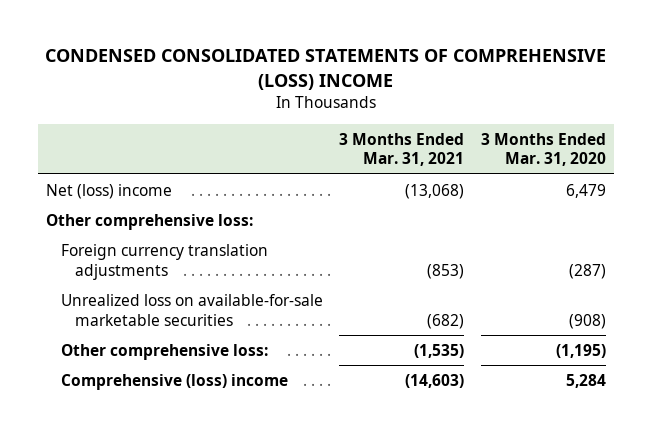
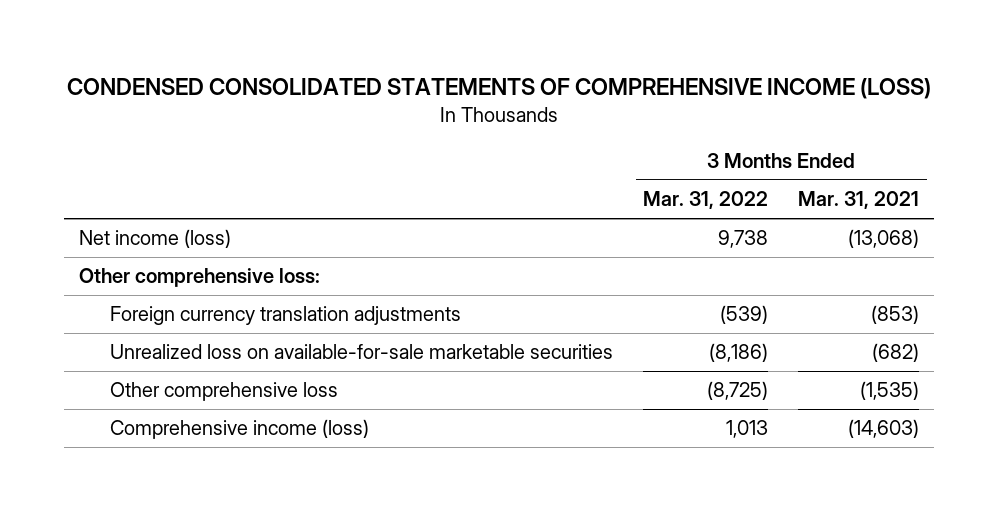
[44,49,606,90] CONDENSED CONSOLIDATED STATEMENTS OF COMPREHENSIVE (LOSS) INCOME -> [67,77,932,99] CONDENSED CONSOLIDATED STATEMENTS OF COMPREHENSIVE INCOME (LOSS)
[480,132,606,167] 3 Months Ended Mar. 31, 2020 -> none
none -> [643,191,769,210] Mar. 31, 2022
[46,183,173,199] Net (loss) income -> [79,229,232,249] Net income (loss)
[60,343,268,360] Other comprehensive loss: -> [110,382,339,402] Other comprehensive loss
[60,373,288,390] Comprehensive (loss) income -> [110,419,370,440] Comprehensive income (loss)

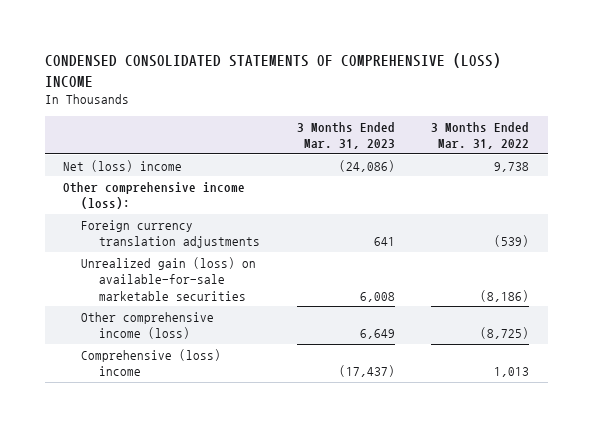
[67,77,932,99] CONDENSED CONSOLIDATED STATEMENTS OF COMPREHENSIVE INCOME (LOSS) -> [45,53,502,87] CONDENSED CONSOLIDATED STATEMENTS OF COMPREHENSIVE (LOSS) INCOME
[798,191,920,210] Mar. 31, 2021 -> none
none -> [296,121,395,150] 3 Months Ended Mar. 31, 2023
[79,229,232,249] Net income (loss) -> [63,159,183,172] Net (loss) income
[79,268,321,288] Other comprehensive loss: -> [63,181,246,210] Other comprehensive income (loss):
[110,344,614,360] Unrealized loss on available-for-sale marketable securities -> [81,256,257,301] Unrealized gain (loss) on available-for-sale marketable securities
[110,382,339,402] Other comprehensive loss -> [81,311,215,340] Other comprehensive income (loss)
[110,419,370,440] Comprehensive income (loss) -> [81,348,222,377] Comprehensive (loss) income

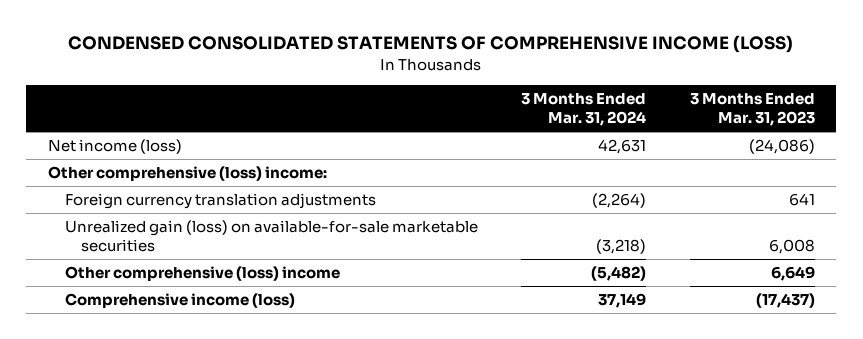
[45,53,502,87] CONDENSED CONSOLIDATED STATEMENTS OF COMPREHENSIVE (LOSS) INCOME -> [68,35,794,54] CONDENSED CONSOLIDATED STATEMENTS OF COMPREHENSIVE INCOME (LOSS)
[431,121,530,150] 3 Months Ended Mar. 31, 2022 -> none
none -> [521,92,647,127] 3 Months Ended Mar. 31, 2024
[63,159,183,172] Net (loss) income -> [47,138,182,154] Net income (loss)
[63,181,246,210] Other comprehensive income (loss): -> [47,165,327,181] Other comprehensive (loss) income:
[81,311,215,340] Other comprehensive income (loss) -> [64,265,340,281] Other comprehensive (loss) income
[81,348,222,377] Comprehensive (loss) income -> [64,292,295,308] Comprehensive income (loss)

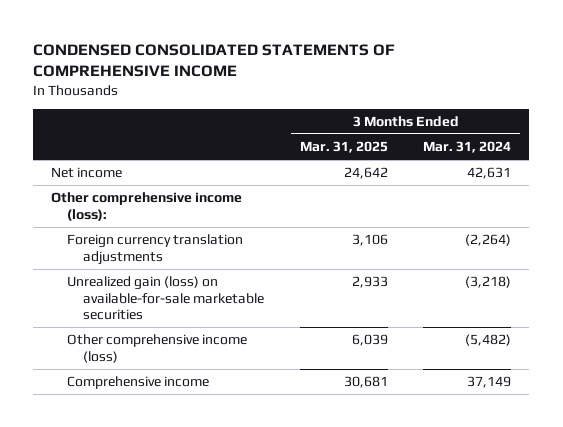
[68,35,794,54] CONDENSED CONSOLIDATED STATEMENTS OF COMPREHENSIVE INCOME (LOSS) -> [33,43,396,78] CONDENSED CONSOLIDATED STATEMENTS OF COMPREHENSIVE INCOME
[689,92,815,127] 3 Months Ended Mar. 31, 2023 -> none
none -> [299,141,388,154] Mar. 31, 2025
[47,138,182,154] Net income (loss) -> [51,167,123,179] Net income
[47,165,327,181] Other comprehensive (loss) income: -> [51,192,243,221] Other comprehensive income (loss):
[64,265,340,281] Other comprehensive (loss) income -> [67,334,248,363] Other comprehensive income (loss)
[64,292,295,308] Comprehensive income (loss) -> [67,376,210,390] Comprehensive income

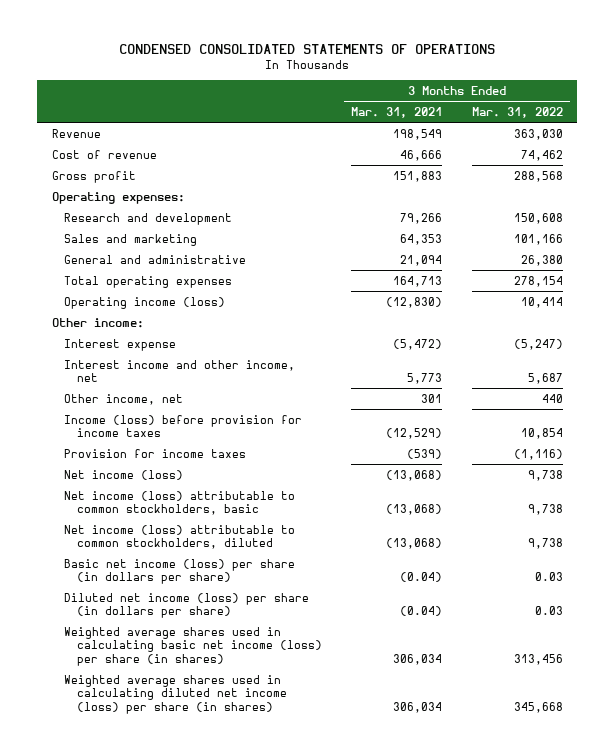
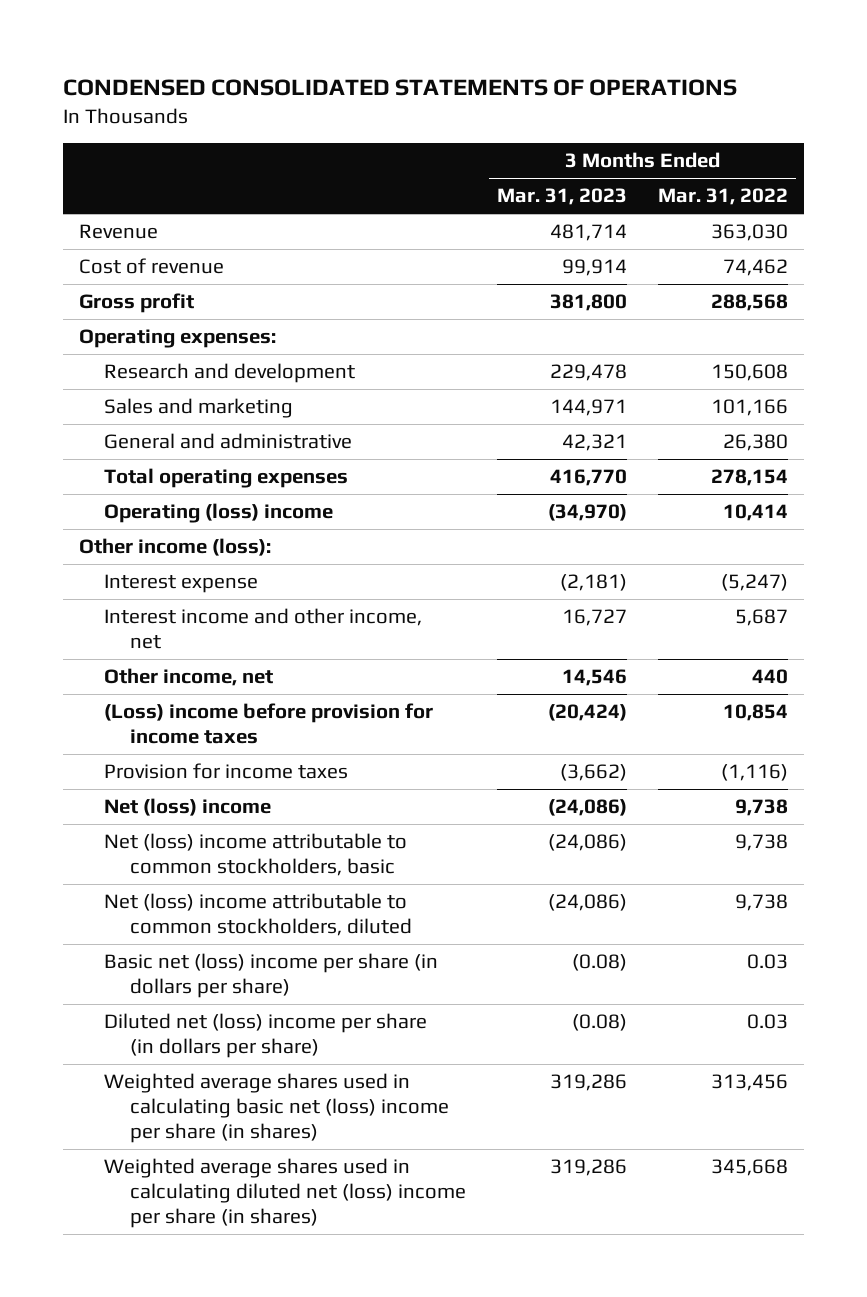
[351,106,443,118] Mar. 31, 2021 -> none
none -> [497,188,628,206] Mar. 31, 2023
[64,296,226,309] Operating income (loss) -> [104,503,334,524] Operating (loss) income
[51,317,144,328] Other income: -> [78,538,271,557] Other income (loss):
[64,414,303,438] Income (loss) before provision for income taxes -> [104,703,434,745] (Loss) income before provision for income taxes
[64,469,184,480] Net income (loss) -> [104,798,272,817] Net (loss) income
[64,490,296,516] Net income (loss) attributable to common stockholders, basic -> [104,833,408,877] Net (loss) income attributable to common stockholders, basic
[64,524,296,550] Net income (loss) attributable to common stockholders, diluted -> [104,893,413,937] Net (loss) income attributable to common stockholders, diluted
[64,558,296,585] Basic net income (loss) per share (in dollars per share) -> [104,953,439,999] Basic net (loss) income per share (in dollars per share)
[64,592,310,619] Diluted net income (loss) per share (in dollars per share) -> [104,1013,428,1059] Diluted net (loss) income per share (in dollars per share)
[64,626,322,666] Weighted average shares used in calculating basic net income (loss) per share (in shares) -> [104,1073,450,1144] Weighted average shares used in calculating basic net (loss) income per share (in shares)
[64,674,287,714] Weighted average shares used in calculating diluted net income (loss) per share (in shares) -> [104,1158,467,1229] Weighted average shares used in calculating diluted net (loss) income per share (in shares)

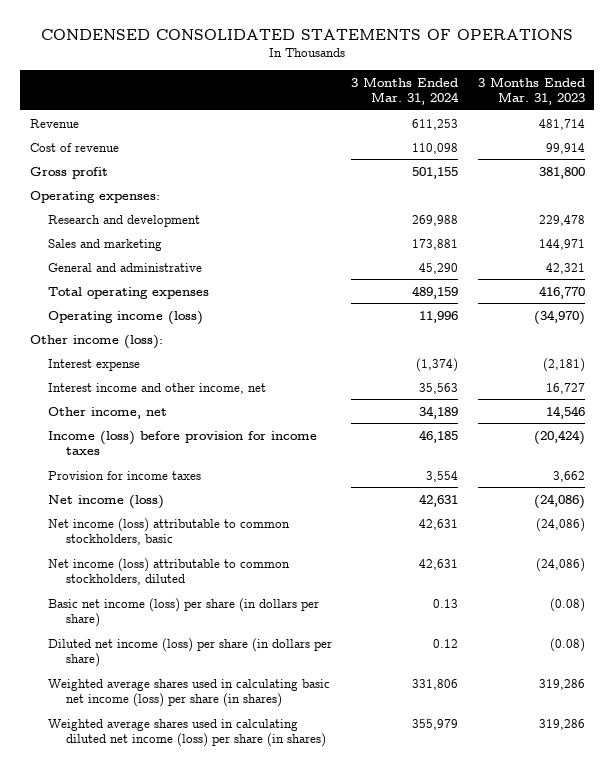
[658,188,789,206] Mar. 31, 2022 -> none
none -> [351,77,460,106] 3 Months Ended Mar. 31, 2024
[104,503,334,524] Operating (loss) income -> [47,310,203,325] Operating income (loss)
[104,703,434,745] (Loss) income before provision for income taxes -> [47,430,317,455] Income (loss) before provision for income taxes
[560,764,628,782] (3,662) -> [552,470,585,482] 3,662
[104,798,272,817] Net (loss) income -> [47,494,164,509] Net income (loss)
[104,833,408,877] Net (loss) income attributable to common stockholders, basic -> [47,517,290,545] Net income (loss) attributable to common stockholders, basic
[104,893,413,937] Net (loss) income attributable to common stockholders, diluted -> [47,557,290,585] Net income (loss) attributable to common stockholders, diluted
[104,953,439,999] Basic net (loss) income per share (in dollars per share) -> [47,597,319,627] Basic net income (loss) per share (in dollars per share)
[104,1013,428,1059] Diluted net (loss) income per share (in dollars per share) -> [47,637,332,667] Diluted net income (loss) per share (in dollars per share)
[104,1073,450,1144] Weighted average shares used in calculating basic net (loss) income per share (in shares) -> [47,678,330,707] Weighted average shares used in calculating basic net income (loss) per share (in shares)
[104,1158,467,1229] Weighted average shares used in calculating diluted net (loss) income per share (in shares) -> [47,718,326,747] Weighted average shares used in calculating diluted net income (loss) per share (in shares)

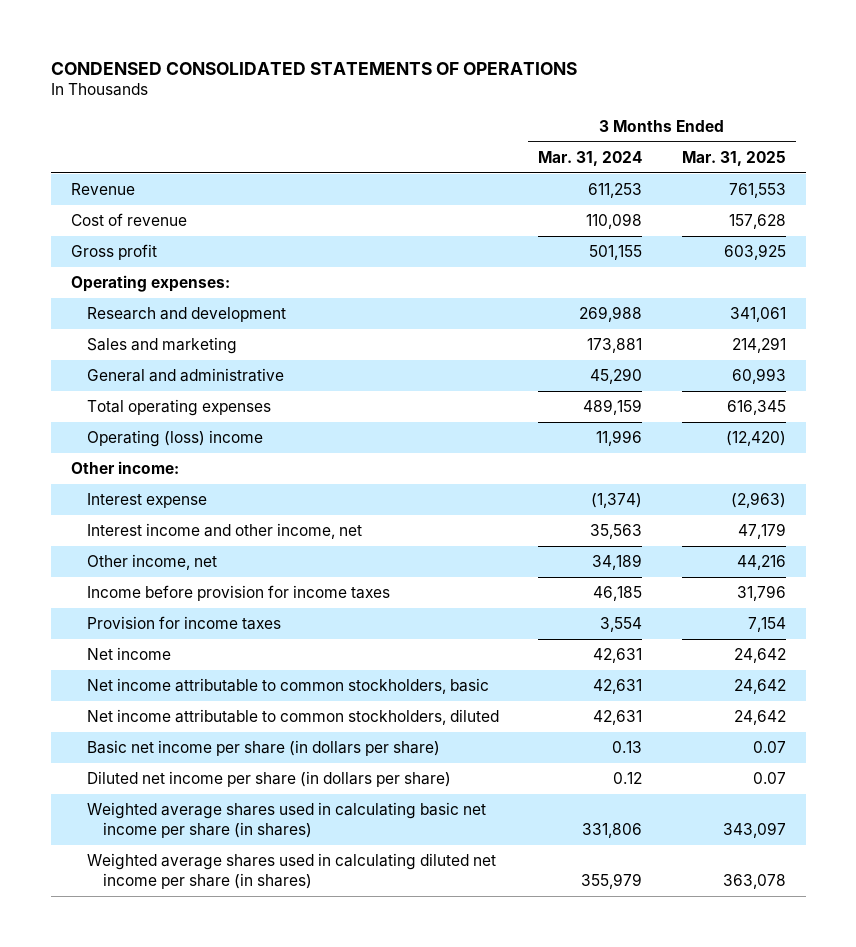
[477,77,585,106] 3 Months Ended Mar. 31, 2023 -> none
none -> [681,151,786,167] Mar. 31, 2025
[47,310,203,325] Operating income (loss) -> [86,430,263,448] Operating (loss) income
[29,334,163,349] Other income (loss): -> [70,461,179,475] Other income:
[47,430,317,455] Income (loss) before provision for income taxes -> [86,585,390,602] Income before provision for income taxes
[47,494,164,509] Net income (loss) -> [86,647,171,661] Net income
[47,517,290,545] Net income (loss) attributable to common stockholders, basic -> [86,678,489,695] Net income attributable to common stockholders, basic
[47,557,290,585] Net income (loss) attributable to common stockholders, diluted -> [86,709,499,726] Net income attributable to common stockholders, diluted
[47,597,319,627] Basic net income (loss) per share (in dollars per share) -> [86,740,440,757] Basic net income per share (in dollars per share)
[47,637,332,667] Diluted net income (loss) per share (in dollars per share) -> [86,771,451,788] Diluted net income per share (in dollars per share)
[47,678,330,707] Weighted average shares used in calculating basic net income (loss) per share (in shares) -> [86,802,486,838] Weighted average shares used in calculating basic net income per share (in shares)
[47,718,326,747] Weighted average shares used in calculating diluted net income (loss) per share (in shares) -> [86,853,496,889] Weighted average shares used in calculating diluted net income per share (in shares)

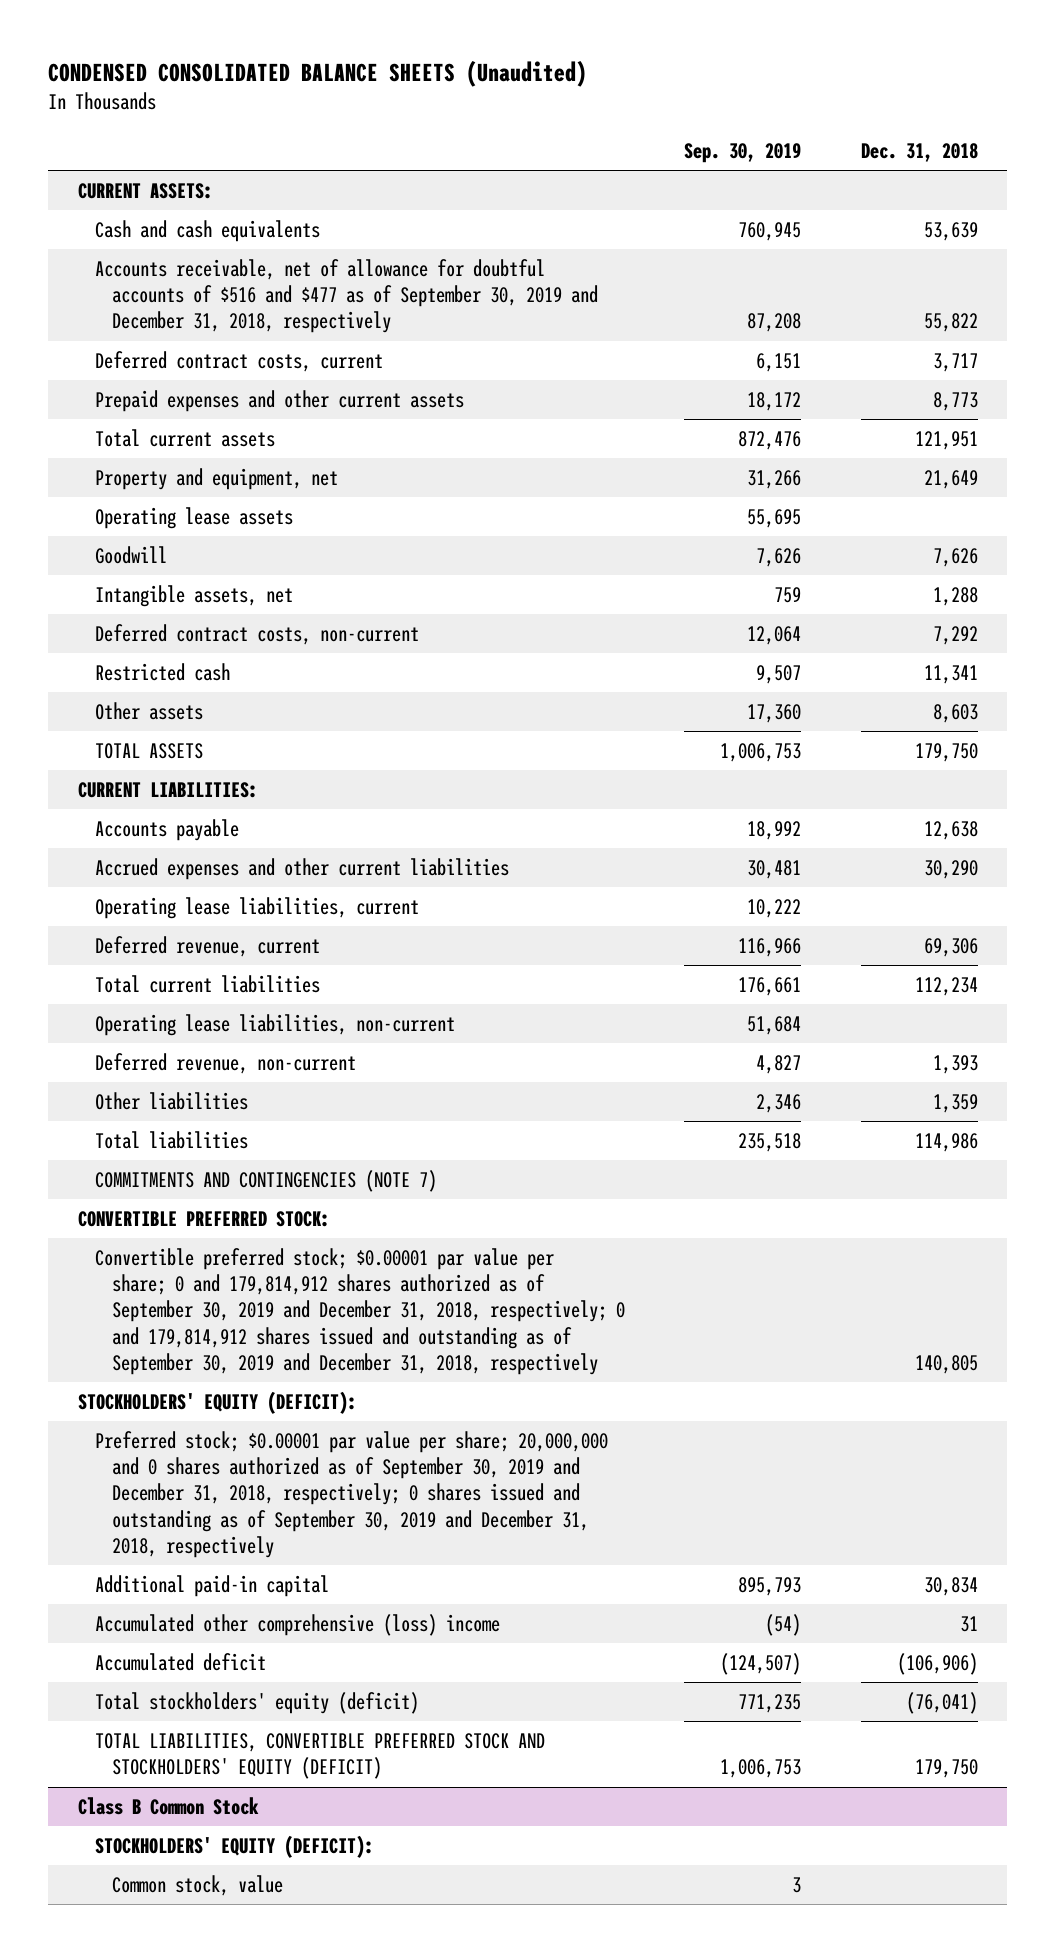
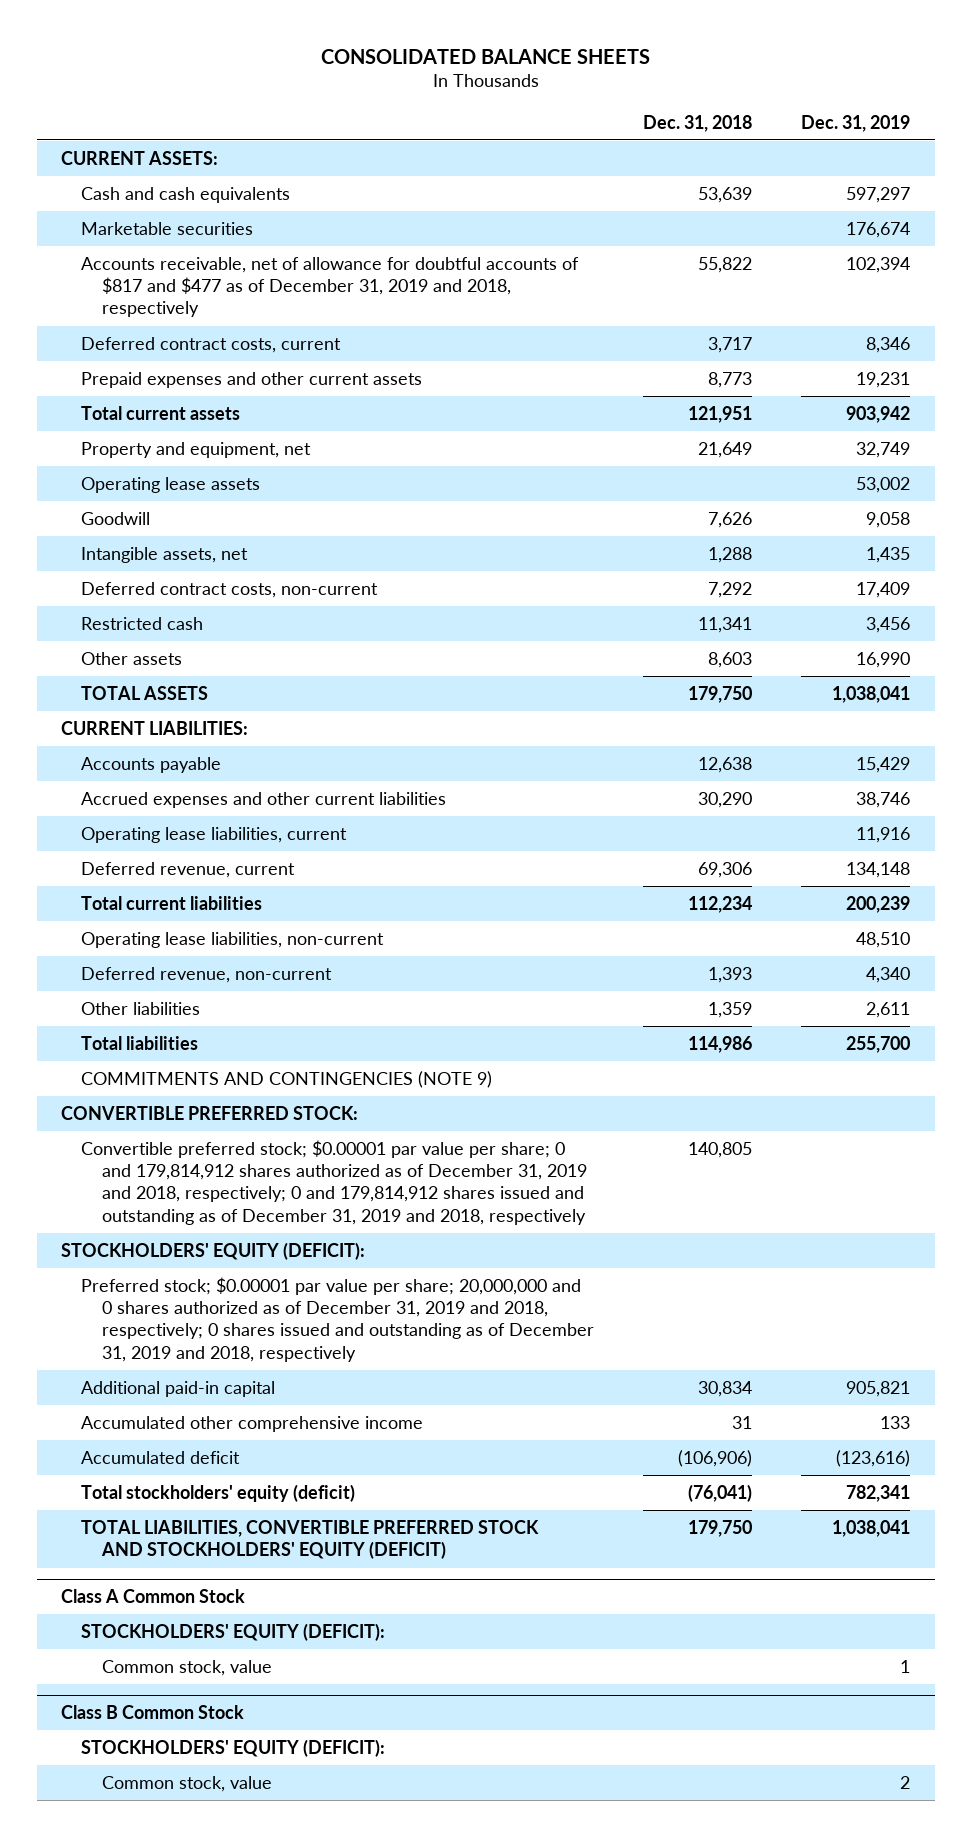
[48,59,588,87] CONDENSED CONSOLIDATED BALANCE SHEETS (Unaudited) -> [320,48,650,64] CONSOLIDATED BALANCE SHEETS
[684,142,802,163] Sep. 30, 2019 -> none
none -> [801,114,911,132] Dec. 31, 2019
none -> [81,221,254,235] Marketable securities
[94,259,598,334] Accounts receivable, net of allowance for doubtful accounts of $516 and $477 as of September 30, 2019 and December 31, 2018, respectively -> [81,256,580,318] Accounts receivable, net of allowance for doubtful accounts of $817 and $477 as of December 31, 2019 and 2018, respectively
[94,1170,437,1193] COMMITMENTS AND CONTINGENCIES (NOTE 7) -> [81,1070,493,1088] COMMITMENTS AND CONTINGENCIES (NOTE 9)
[94,1248,625,1375] Convertible preferred stock; $0.00001 par value per share; 0 and 179,814,912 shares authorized as of September 30, 2019 and December 31, 2018, respectively; 0 and 179,814,912 shares issued and outstanding as of September 30, 2019 and December 31, 2018, respectively -> [81,1139,587,1225] Convertible preferred stock; $0.00001 par value per share; 0 and 179,814,912 shares authorized as of December 31, 2019 and 2018, respectively; 0 and 179,814,912 shares issued and outstanding as of December 31, 2019 and 2018, respectively
[94,1431,608,1558] Preferred stock; $0.00001 par value per share; 20,000,000 and 0 shares authorized as of September 30, 2019 and December 31, 2018, respectively; 0 shares issued and outstanding as of September 30, 2019 and December 31, 2018, respectively -> [81,1276,594,1362] Preferred stock; $0.00001 par value per share; 20,000,000 and 0 shares authorized as of December 31, 2019 and 2018, respectively; 0 shares issued and outstanding as of December 31, 2019 and 2018, respectively
[94,1614,500,1637] Accumulated other comprehensive (loss) income -> [81,1415,424,1432] Accumulated other comprehensive income
none -> [61,1589,246,1604] Class A Common Stock
none -> [81,1622,386,1641] STOCKHOLDERS' EQUITY (DEFICIT):
none -> [101,1659,272,1676] Common stock, value

